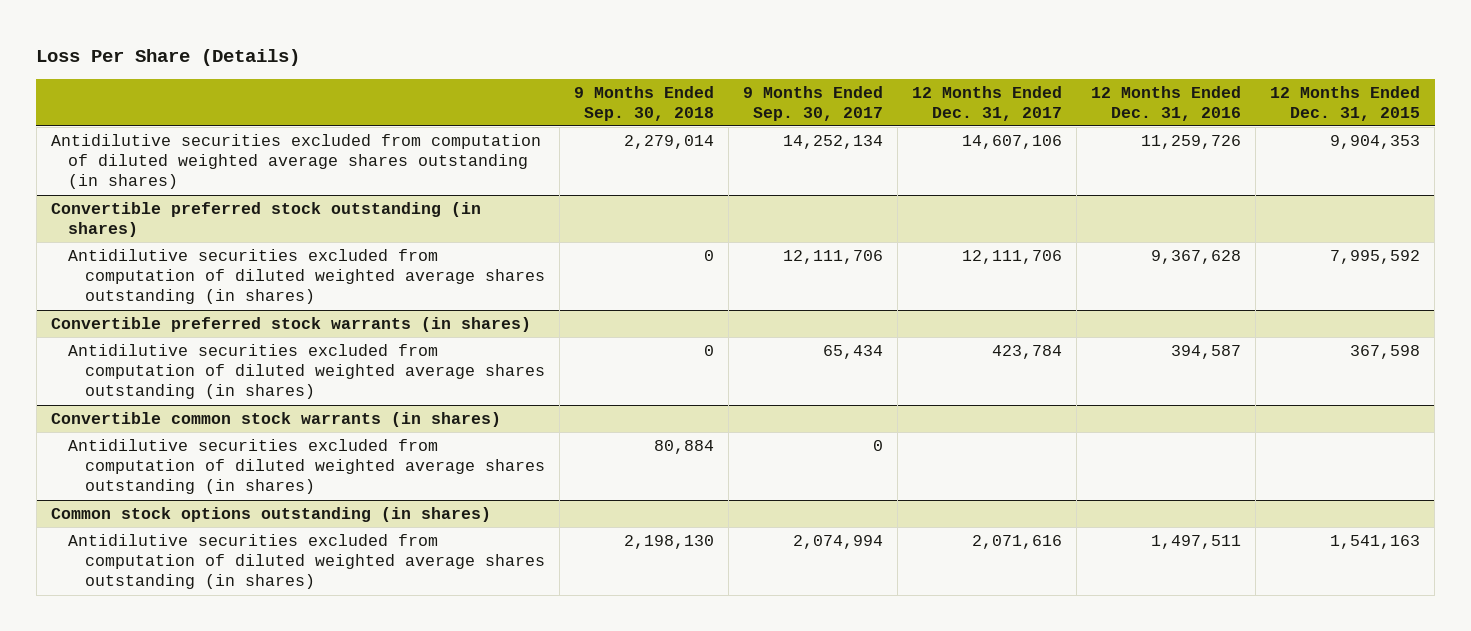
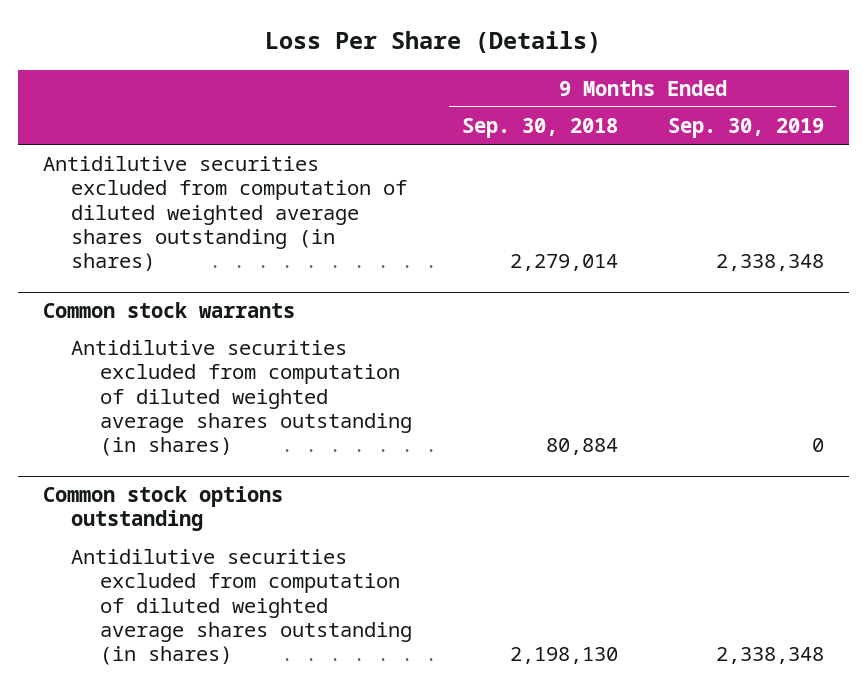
[743,85,884,121] 9 Months Ended Sep. 30, 2017 -> none
[912,85,1063,121] 12 Months Ended Dec. 31, 2017 -> none
[1091,85,1242,121] 12 Months Ended Dec. 31, 2016 -> none
[1270,85,1421,121] 12 Months Ended Dec. 31, 2015 -> none
none -> [667,117,824,138] Sep. 30, 2019
[50,202,481,238] Convertible preferred stock outstanding (in shares) -> none
[67,249,546,305] Antidilutive securities excluded from computation of diluted weighted average shares outstanding (in shares) -> none
[50,317,531,333] Convertible preferred stock warrants (in shares) -> none
[67,344,546,400] Antidilutive securities excluded from computation of diluted weighted average shares outstanding (in shares) -> none
[50,412,501,428] Convertible common stock warrants (in shares) -> [42,302,295,319] Common stock warrants
[50,507,491,523] Common stock options outstanding (in shares) -> [42,486,283,532] Common stock options outstanding

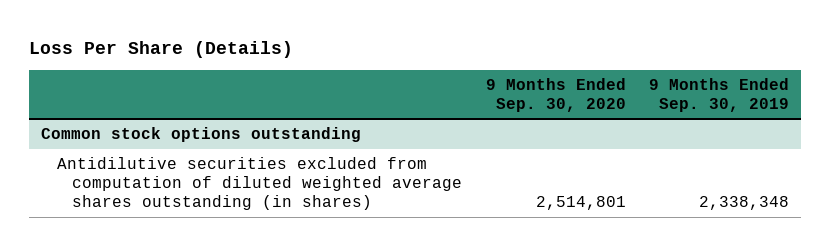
[461,117,618,138] Sep. 30, 2018 -> none
none -> [485,77,626,112] 9 Months Ended Sep. 30, 2020
[42,155,408,272] Antidilutive securities excluded from computation of diluted weighted average shares outstanding (in shares) -> none
[42,302,295,319] Common stock warrants -> none
[71,339,412,457] Antidilutive securities excluded from computation of diluted weighted average shares outstanding (in shares) -> none

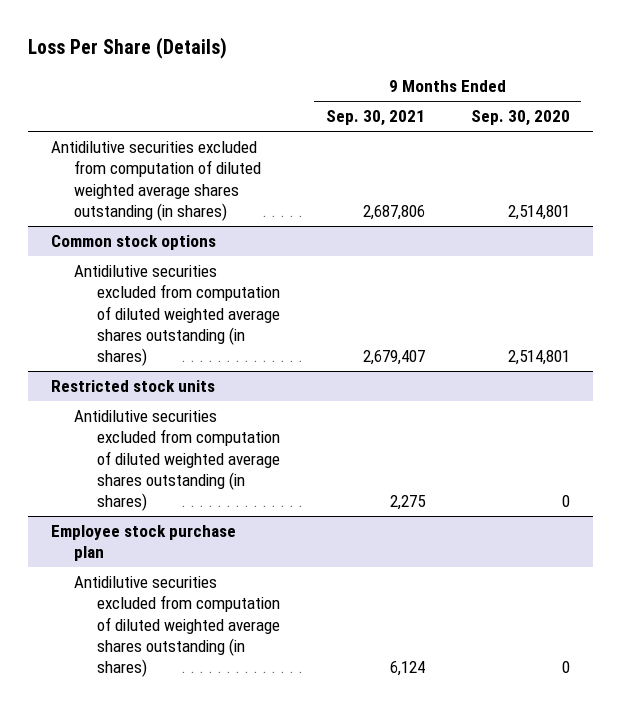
[648,77,789,112] 9 Months Ended Sep. 30, 2019 -> none
none -> [325,110,425,127] Sep. 30, 2021
[40,127,361,143] Common stock options outstanding -> none
none -> [50,235,216,251] Common stock options
none -> [73,265,280,367] Antidilutive securities excluded from computation of diluted weighted average shares outstanding (in shares)
none -> [50,380,215,393] Restricted stock units
none -> [73,410,280,512] Antidilutive securities excluded from computation of diluted weighted average shares outstanding (in shares)
none -> [50,525,236,562] Employee stock purchase plan
none -> [73,576,280,678] Antidilutive securities excluded from computation of diluted weighted average shares outstanding (in shares)

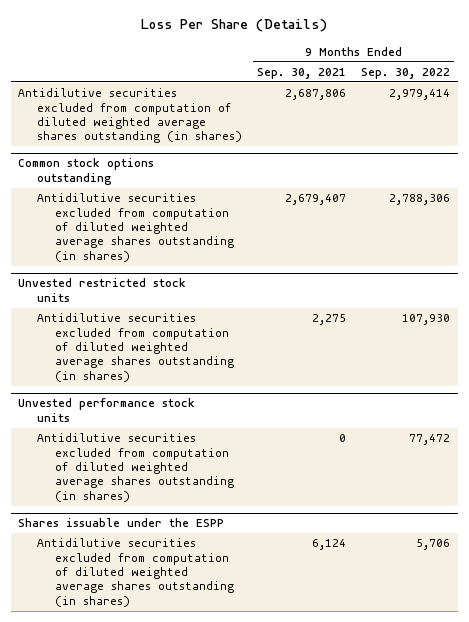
[470,110,570,127] Sep. 30, 2020 -> none
none -> [361,67,451,79] Sep. 30, 2022
[50,235,216,251] Common stock options -> [18,158,155,185] Common stock options outstanding
[50,380,215,393] Restricted stock units -> [18,278,187,302] Unvested restricted stock units
none -> [18,398,196,422] Unvested performance stock units
none -> [36,433,235,502] Antidilutive securities excluded from computation of diluted weighted average shares outstanding (in shares)
[50,525,236,562] Employee stock purchase plan -> [18,518,225,528] Shares issuable under the ESPP

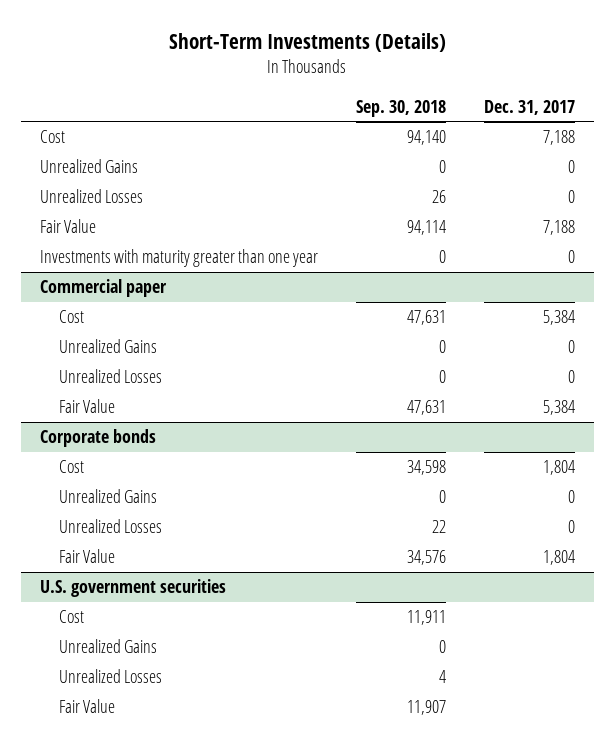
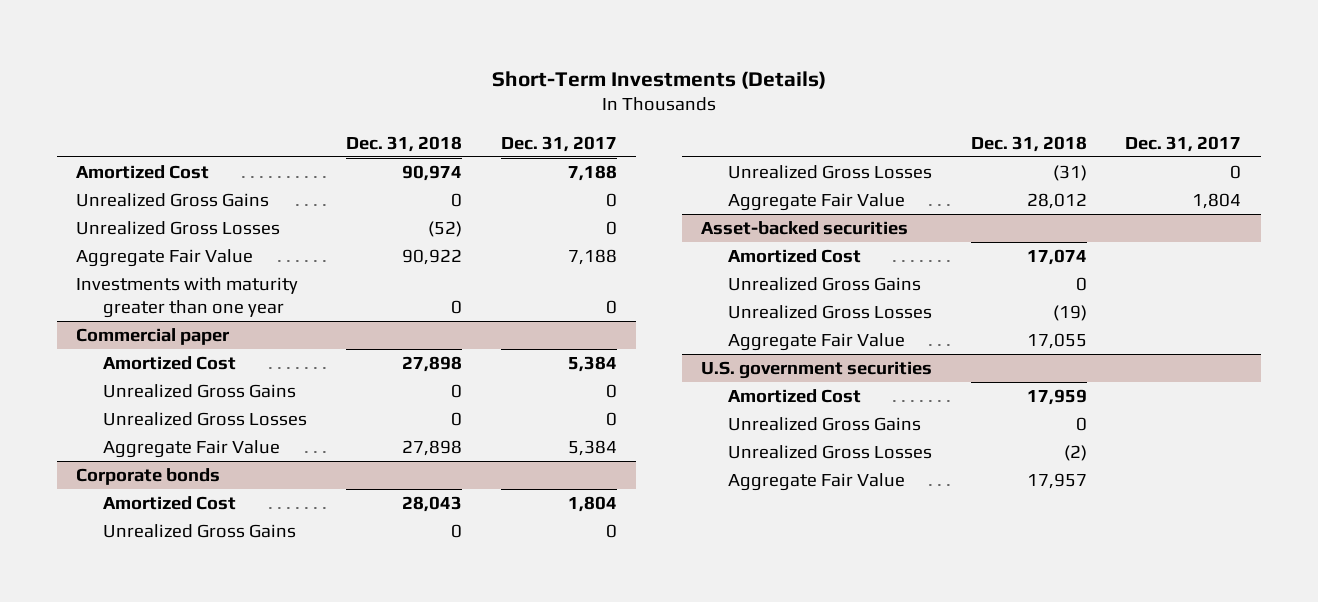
[355,99,446,117] Sep. 30, 2018 -> none
none -> [346,135,463,152] Dec. 31, 2018
[39,130,65,144] Cost -> [76,164,210,179] Amortized Cost
[39,159,138,174] Unrealized Gains -> [76,192,270,207] Unrealized Gross Gains
[39,189,143,204] Unrealized Losses -> [76,220,281,235] Unrealized Gross Losses
[39,219,96,234] Fair Value -> [76,248,254,267] Aggregate Fair Value
[59,310,85,324] Cost -> [103,355,237,370] Amortized Cost
[59,339,158,354] Unrealized Gains -> [103,383,297,398] Unrealized Gross Gains
[59,369,163,384] Unrealized Losses -> [103,411,308,426] Unrealized Gross Losses
[59,399,116,414] Fair Value -> [103,439,281,458] Aggregate Fair Value
[59,460,85,474] Cost -> [103,495,237,510] Amortized Cost
[59,489,158,504] Unrealized Gains -> [103,523,297,538] Unrealized Gross Gains
[59,519,163,534] Unrealized Losses -> [728,164,933,179] Unrealized Gross Losses
[59,549,116,564] Fair Value -> [728,192,906,211] Aggregate Fair Value
none -> [701,220,909,235] Asset-backed securities
none -> [728,248,862,263] Amortized Cost
none -> [728,276,922,291] Unrealized Gross Gains
none -> [728,304,933,319] Unrealized Gross Losses
none -> [728,332,906,351] Aggregate Fair Value
[59,610,85,624] Cost -> [728,388,862,403] Amortized Cost
[59,639,158,654] Unrealized Gains -> [728,416,922,431] Unrealized Gross Gains
[59,669,163,684] Unrealized Losses -> [728,444,933,459] Unrealized Gross Losses
[59,699,116,714] Fair Value -> [728,472,906,491] Aggregate Fair Value

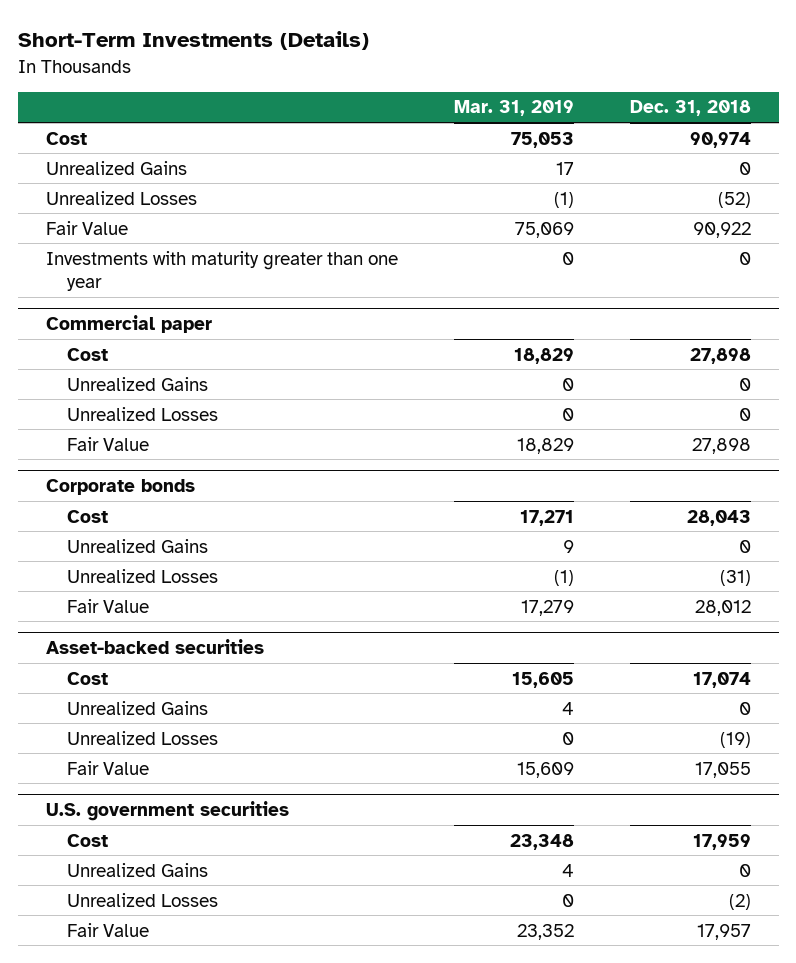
[500,135,617,152] Dec. 31, 2017 -> none
none -> [453,100,574,117] Mar. 31, 2019
[76,164,210,179] Amortized Cost -> [45,131,87,145] Cost
[76,192,270,207] Unrealized Gross Gains -> [45,160,187,175] Unrealized Gains
[76,220,281,235] Unrealized Gross Losses -> [45,190,197,205] Unrealized Losses
[76,248,254,267] Aggregate Fair Value -> [45,220,128,235] Fair Value
[103,355,237,370] Amortized Cost -> [67,347,109,361] Cost
[103,383,297,398] Unrealized Gross Gains -> [67,376,209,391] Unrealized Gains
[103,411,308,426] Unrealized Gross Losses -> [67,406,219,421] Unrealized Losses
[103,439,281,458] Aggregate Fair Value -> [67,436,150,451] Fair Value
[103,495,237,510] Amortized Cost -> [67,509,109,523] Cost
[103,523,297,538] Unrealized Gross Gains -> [67,538,209,553] Unrealized Gains
[728,164,933,179] Unrealized Gross Losses -> [67,568,219,583] Unrealized Losses
[728,192,906,211] Aggregate Fair Value -> [67,598,150,613] Fair Value
[728,248,862,263] Amortized Cost -> [67,671,109,685] Cost
[728,276,922,291] Unrealized Gross Gains -> [67,700,209,715] Unrealized Gains
[728,304,933,319] Unrealized Gross Losses -> [67,730,219,745] Unrealized Losses
[728,332,906,351] Aggregate Fair Value -> [67,760,150,775] Fair Value
[728,388,862,403] Amortized Cost -> [67,833,109,847] Cost
[728,416,922,431] Unrealized Gross Gains -> [67,862,209,877] Unrealized Gains
[728,444,933,459] Unrealized Gross Losses -> [67,892,219,907] Unrealized Losses
[728,472,906,491] Aggregate Fair Value -> [67,922,150,937] Fair Value

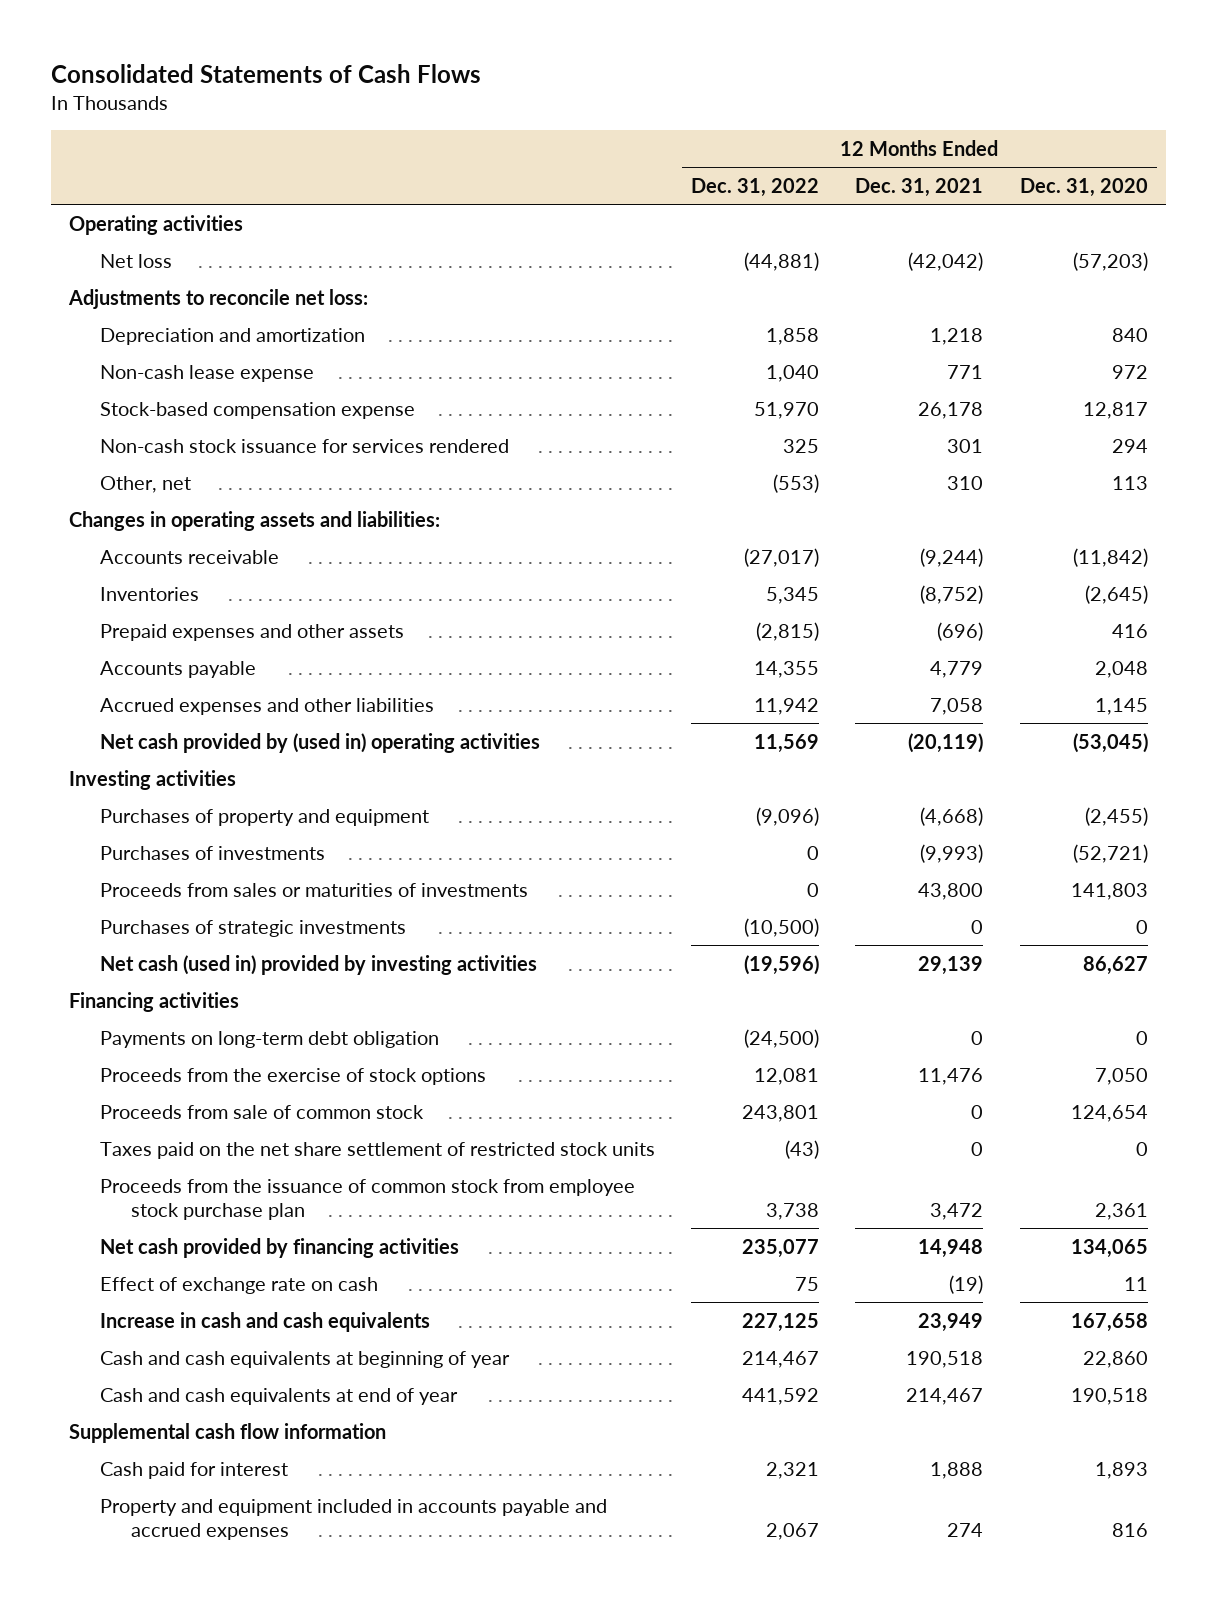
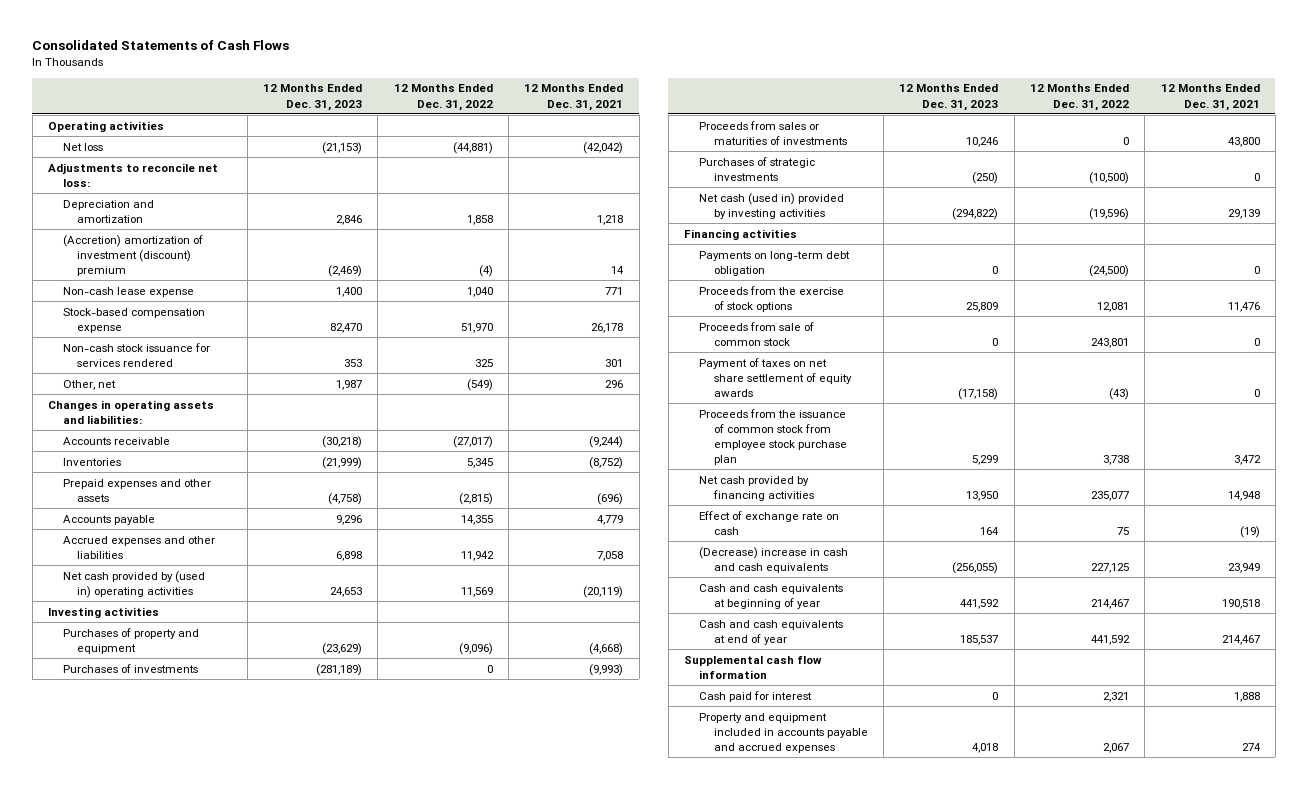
[1019,178,1148,198] Dec. 31, 2020 -> none
none -> [262,84,362,111] 12 Months Ended Dec. 31, 2023
none -> [62,234,203,276] (Accretion) amortization of investment (discount) premium
[773,473,820,493] (553) -> [466,378,493,391] (549)
[947,475,984,490] 310 -> [605,379,624,388] 296
[99,1141,655,1159] Taxes paid on the net share settlement of restricted stock units -> [698,357,852,397] Payment of taxes on net share settlement of equity awards
[99,1311,430,1332] Increase in cash and cash equivalents -> [698,546,848,573] (Decrease) increase in cash and cash equivalents

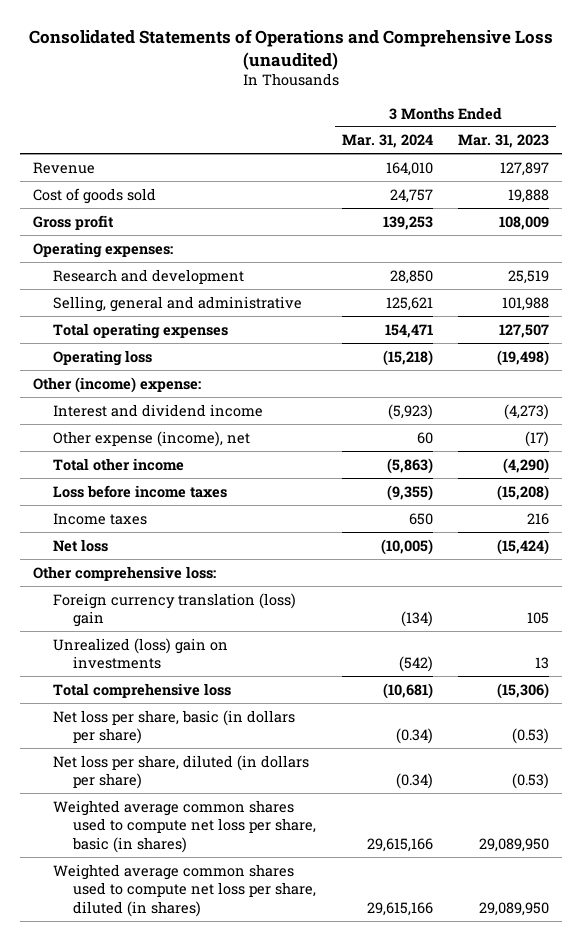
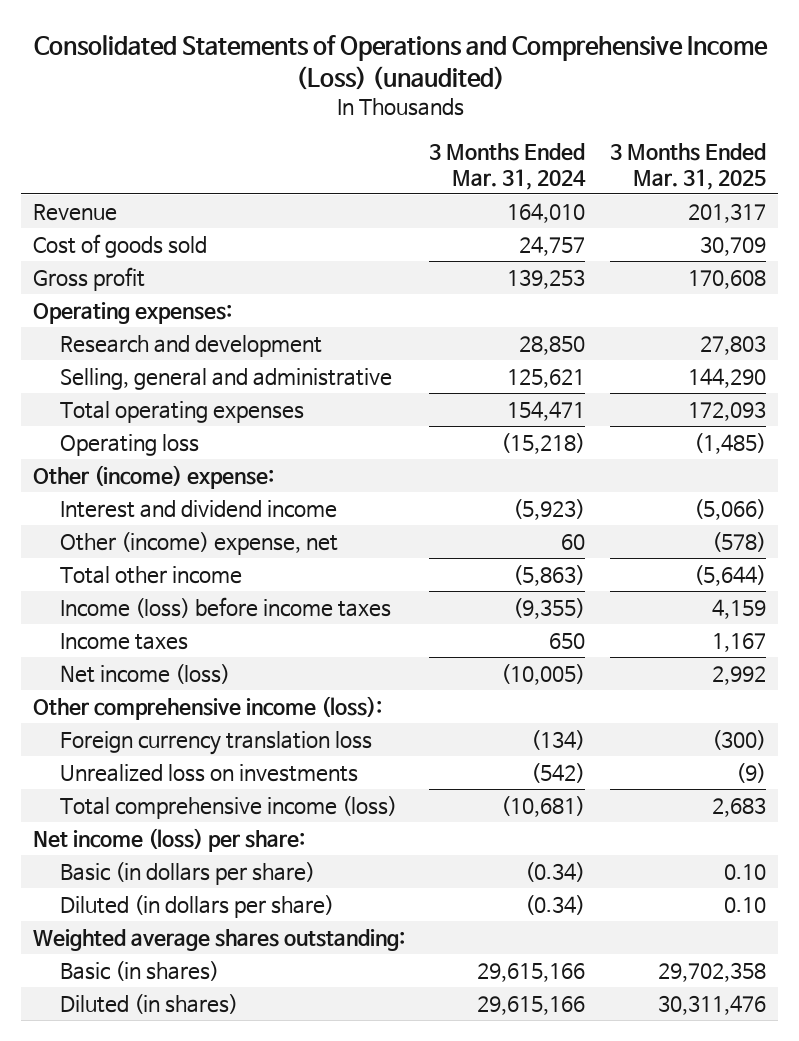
[29,28,554,70] Consolidated Statements of Operations and Comprehensive Loss (unaudited) -> [33,34,768,90] Consolidated Statements of Operations and Comprehensive Income (Loss) (unaudited)
[458,134,550,149] Mar. 31, 2023 -> none
none -> [609,142,766,190] 3 Months Ended Mar. 31, 2025
[52,430,250,447] Other expense (income), net -> [59,532,338,556] Other (income) expense, net
[52,484,227,498] Loss before income taxes -> [59,597,391,619] Income (loss) before income taxes
[52,538,108,552] Net loss -> [59,664,230,685] Net income (loss)
[33,565,217,581] Other comprehensive loss: -> [33,696,383,721] Other comprehensive income (loss):
[52,592,296,628] Foreign currency translation (loss) gain -> [59,731,372,756] Foreign currency translation loss
[52,637,228,670] Unrealized (loss) gain on investments -> [59,764,358,783] Unrealized loss on investments
[52,682,231,698] Total comprehensive loss -> [59,796,397,820] Total comprehensive income (loss)
none -> [33,828,306,853] Net income (loss) per share:
[52,709,295,745] Net loss per share, basic (in dollars per share) -> [59,862,315,886] Basic (in dollars per share)
[52,754,309,790] Net loss per share, diluted (in dollars per share) -> [59,895,334,919] Diluted (in dollars per share)
none -> [33,929,406,952] Weighted average shares outstanding:
[52,799,316,854] Weighted average common shares used to compute net loss per share, basic (in shares) -> [59,961,219,982] Basic (in shares)
[52,863,316,918] Weighted average common shares used to compute net loss per share, diluted (in shares) -> [59,994,238,1015] Diluted (in shares)

